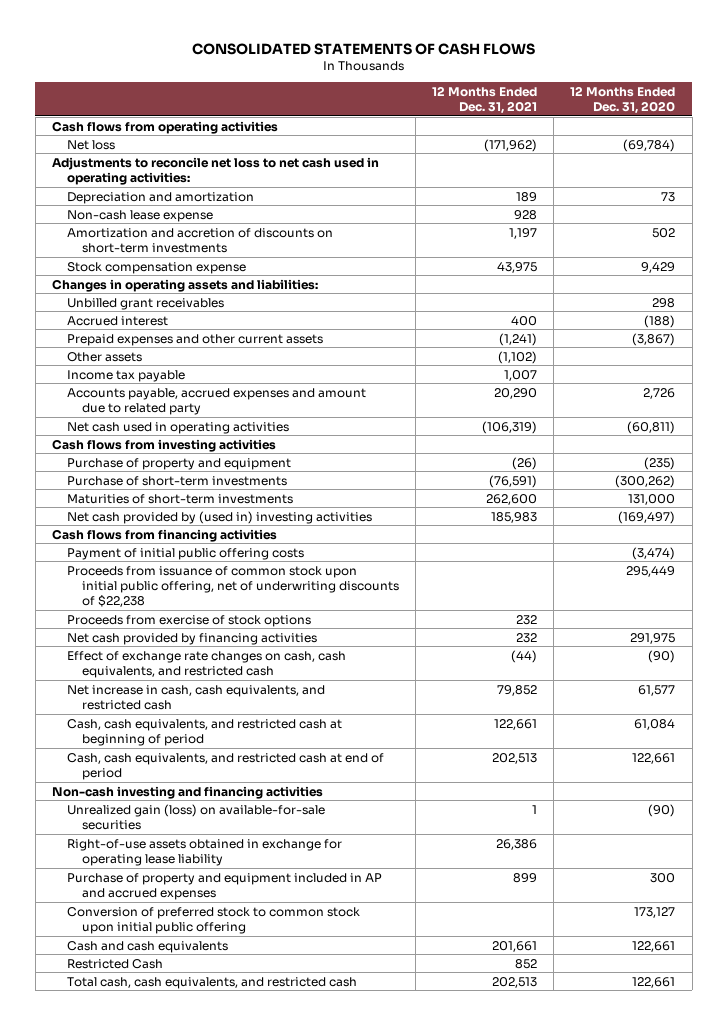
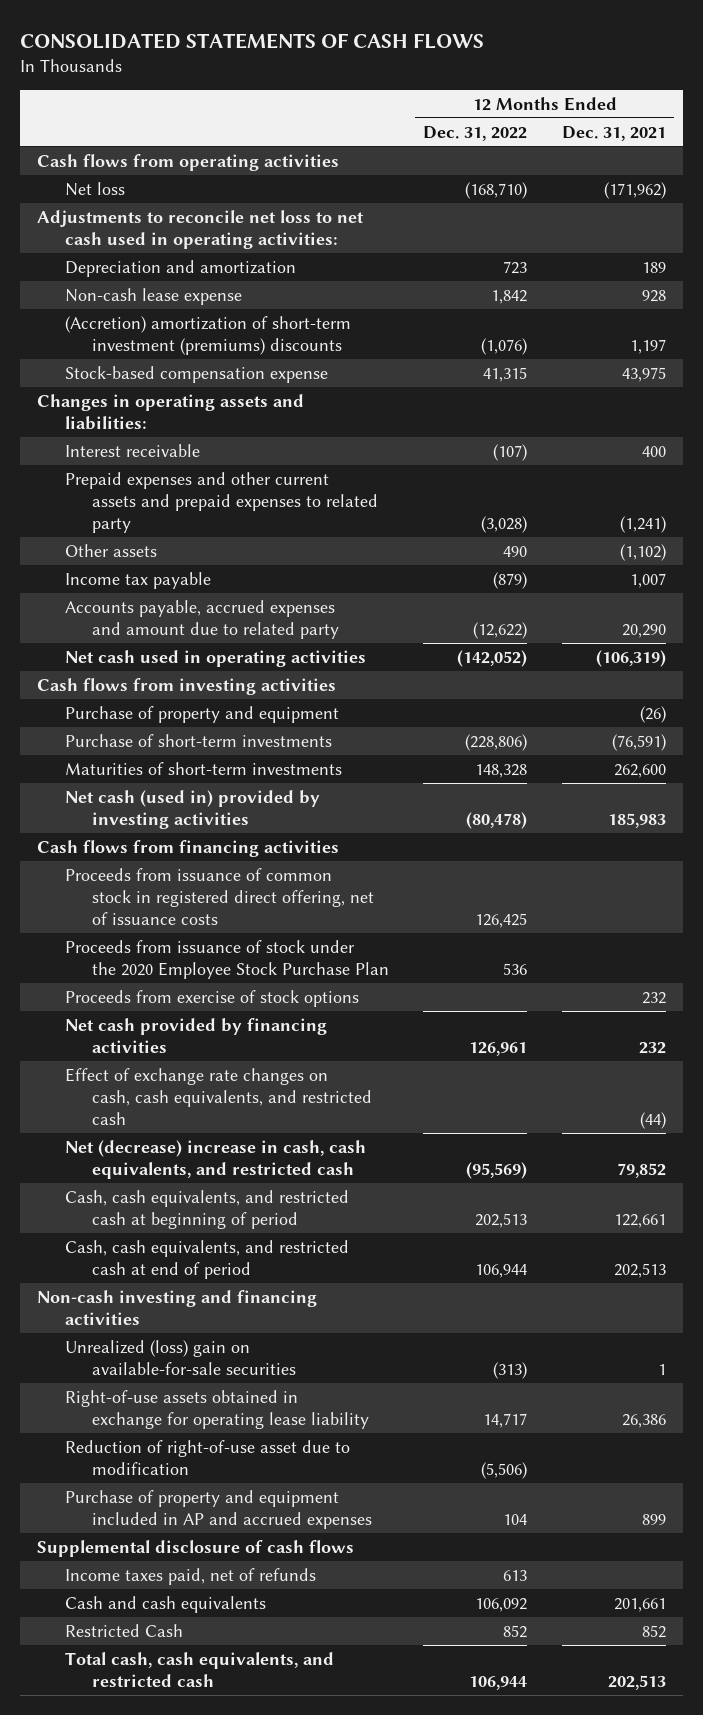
[570,85,676,114] 12 Months Ended Dec. 31, 2020 -> none
none -> [423,125,528,141] Dec. 31, 2022
[66,227,333,253] Amortization and accretion of discounts on short-term investments -> [64,315,351,355] (Accretion) amortization of short-term investment (premiums) discounts
[66,261,246,274] Stock compensation expense -> [64,365,328,383] Stock-based compensation expense
[66,297,224,310] Unbilled grant receivables -> none
[66,315,168,326] Accrued interest -> [64,443,200,457] Interest receivable
[66,333,323,346] Prepaid expenses and other current assets -> [64,471,378,533] Prepaid expenses and other current assets and prepaid expenses to related party
[66,510,372,524] Net cash provided by (used in) investing activities -> [64,789,320,829] Net cash (used in) provided by investing activities
[66,547,304,560] Payment of initial public offering costs -> none
[66,565,400,608] Proceeds from issuance of common stock upon initial public offering, net of underwriting discounts of $22,238 -> none
none -> [64,867,374,925] Proceeds from issuance of common stock in registered direct offering, net of issuance costs
none -> [64,939,389,979] Proceeds from issuance of stock under the 2020 Employee Stock Purchase Plan
[66,684,325,710] Net increase in cash, cash equivalents, and restricted cash -> [64,1139,366,1179] Net (decrease) increase in cash, cash equivalents, and restricted cash
[66,803,325,830] Unrealized gain (loss) on available-for-sale securities -> [64,1339,296,1375] Unrealized (loss) gain on available-for-sale securities
none -> [64,1439,350,1475] Reduction of right-of-use asset due to modification
[66,906,360,934] Conversion of preferred stock to common stock upon initial public offering -> none
none -> [37,1539,355,1557] Supplemental disclosure of cash flows
none -> [64,1567,316,1585] Income taxes paid, net of refunds

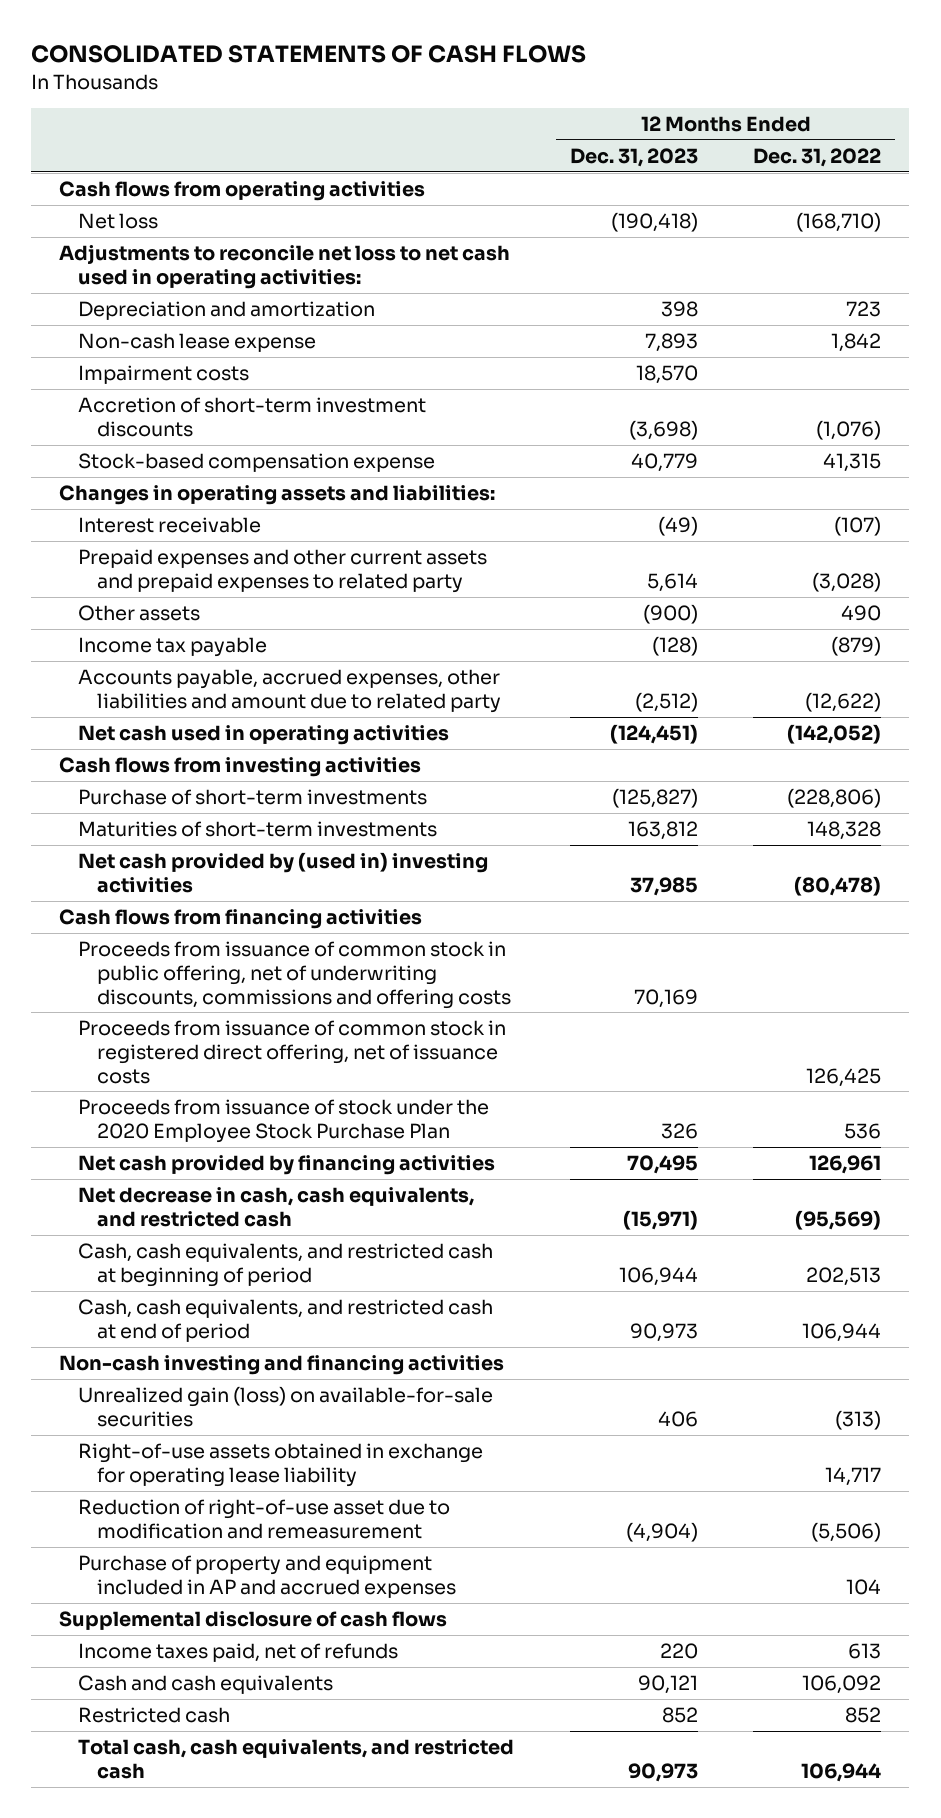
[561,125,666,141] Dec. 31, 2021 -> none
none -> [569,147,698,167] Dec. 31, 2023
none -> [78,364,250,384] Impairment costs
[64,315,351,355] (Accretion) amortization of short-term investment (premiums) discounts -> [78,396,427,437] Accretion of short-term investment discounts
[64,599,339,639] Accounts payable, accrued expenses and amount due to related party -> [78,668,501,713] Accounts payable, accrued expenses, other liabilities and amount due to related party
[64,705,339,723] Purchase of property and equipment -> none
[64,789,320,829] Net cash (used in) provided by investing activities -> [78,851,489,893] Net cash provided by (used in) investing activities
none -> [78,940,511,1009] Proceeds from issuance of common stock in public offering, net of underwriting discounts, commissions and offering costs
[64,989,359,1007] Proceeds from exercise of stock options -> none
[64,1067,372,1125] Effect of exchange rate changes on cash, cash equivalents, and restricted cash -> none
[64,1139,366,1179] Net (decrease) increase in cash, cash equivalents, and restricted cash -> [78,1186,475,1227] Net decrease in cash, cash equivalents, and restricted cash
[64,1339,296,1375] Unrealized (loss) gain on available-for-sale securities -> [78,1385,494,1427] Unrealized gain (loss) on available-for-sale securities
[64,1439,350,1475] Reduction of right-of-use asset due to modification -> [78,1498,451,1539] Reduction of right-of-use asset due to modification and remeasurement
[64,1623,183,1637] Restricted Cash -> [78,1706,231,1723] Restricted cash

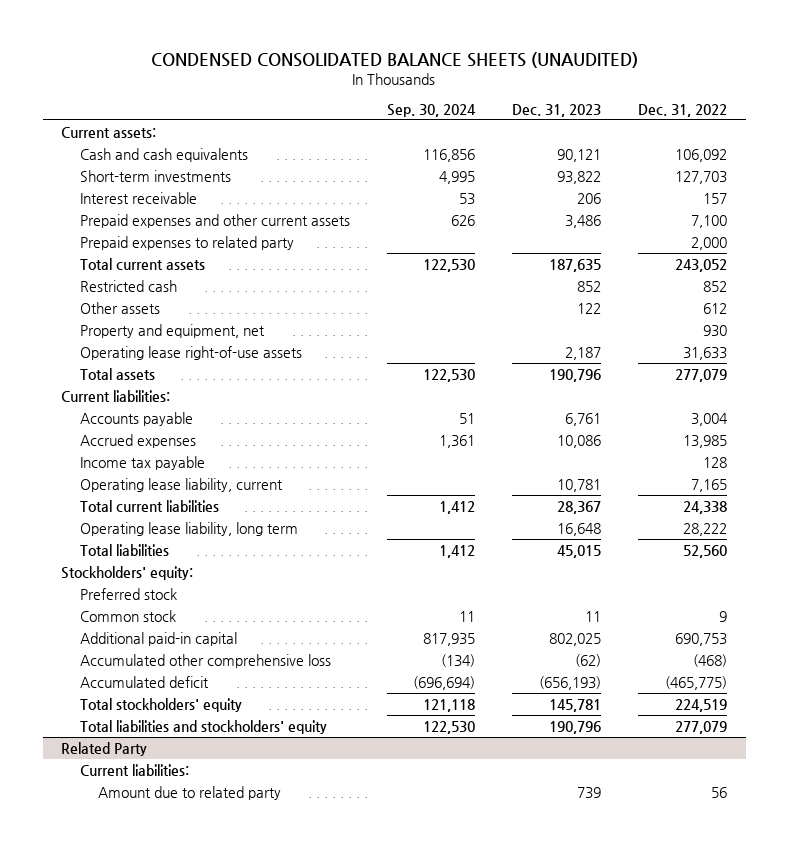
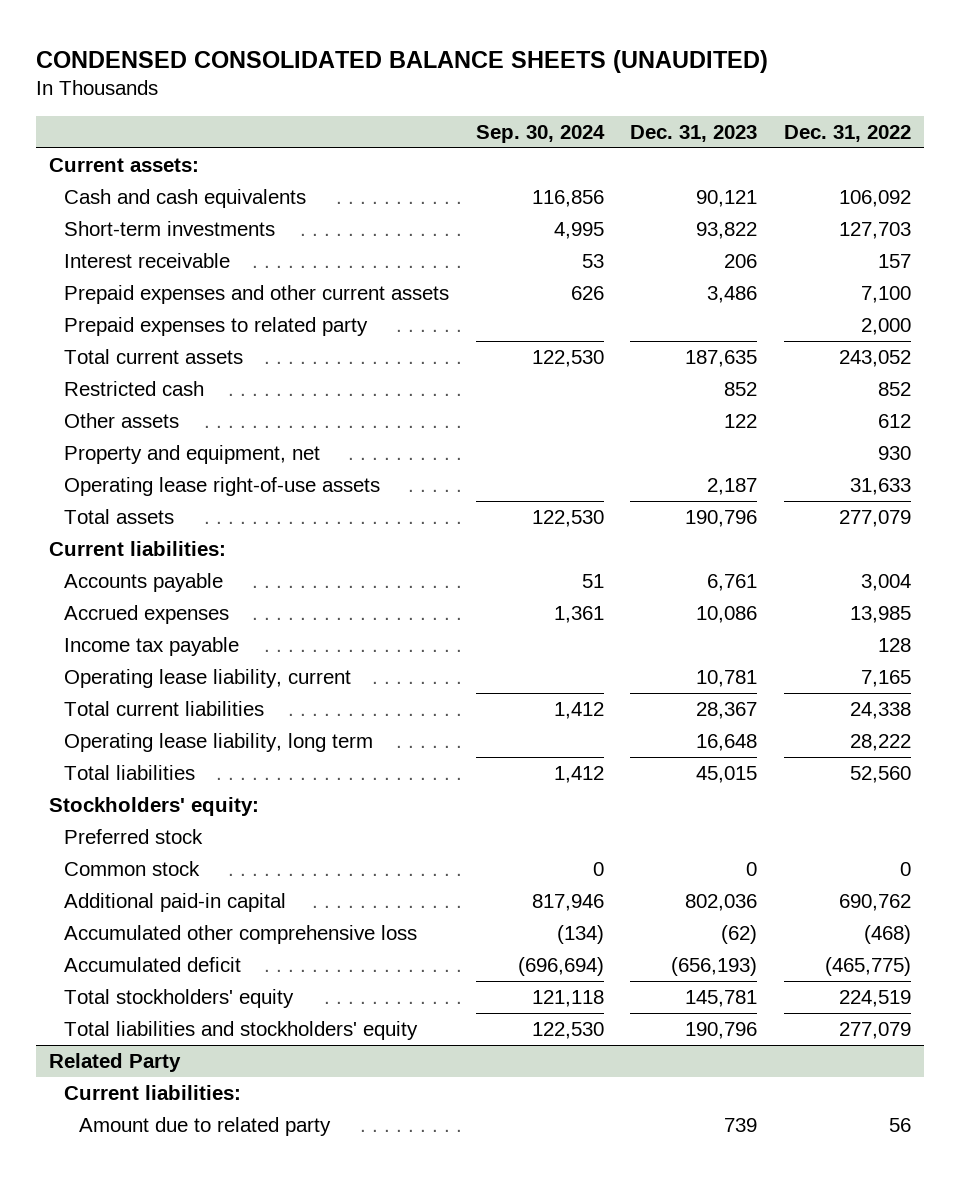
[458,610,475,622] 11 -> [592,861,604,876] 0
[584,610,601,622] 11 -> [746,861,758,876] 0
[719,610,728,622] 9 -> [900,861,912,876] 0
[422,632,475,646] 817,935 -> [531,893,604,911] 817,946
[548,632,601,646] 802,025 -> [685,893,758,911] 802,036
[675,632,728,646] 690,753 -> [839,893,912,911] 690,762

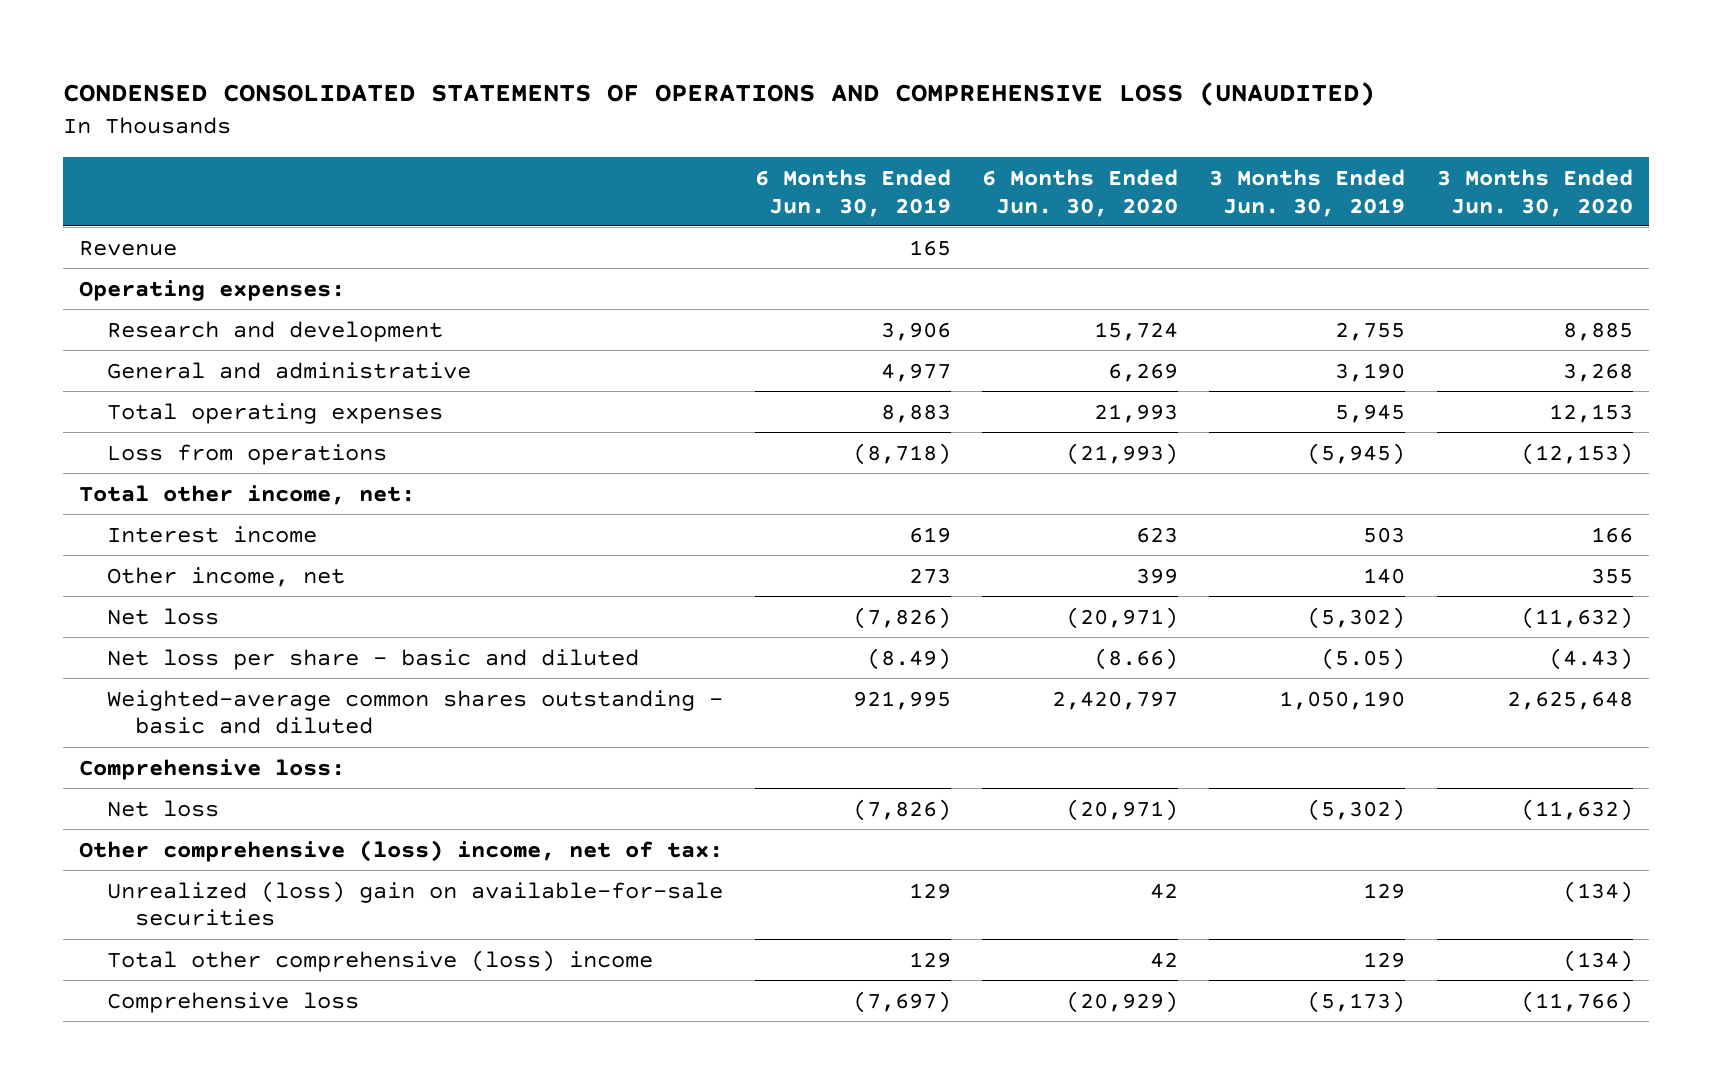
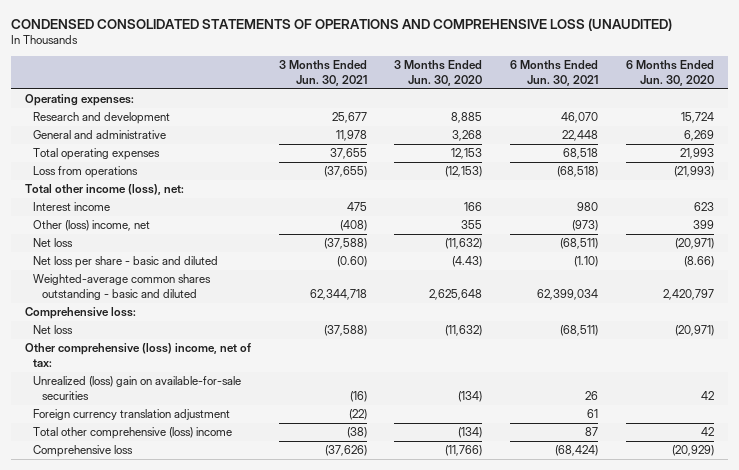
[754,168,951,217] 6 Months Ended Jun. 30, 2019 -> none
[1209,168,1406,217] 3 Months Ended Jun. 30, 2019 -> none
none -> [278,60,367,86] 3 Months Ended Jun. 30, 2021
none -> [510,60,599,86] 6 Months Ended Jun. 30, 2021
[79,240,178,256] Revenue -> none
[79,484,416,505] Total other income, net: -> [24,184,184,196] Total other income (loss), net:
[106,566,345,587] Other income, net -> [33,220,151,232] Other (loss) income, net
none -> [33,409,231,421] Foreign currency translation adjustment

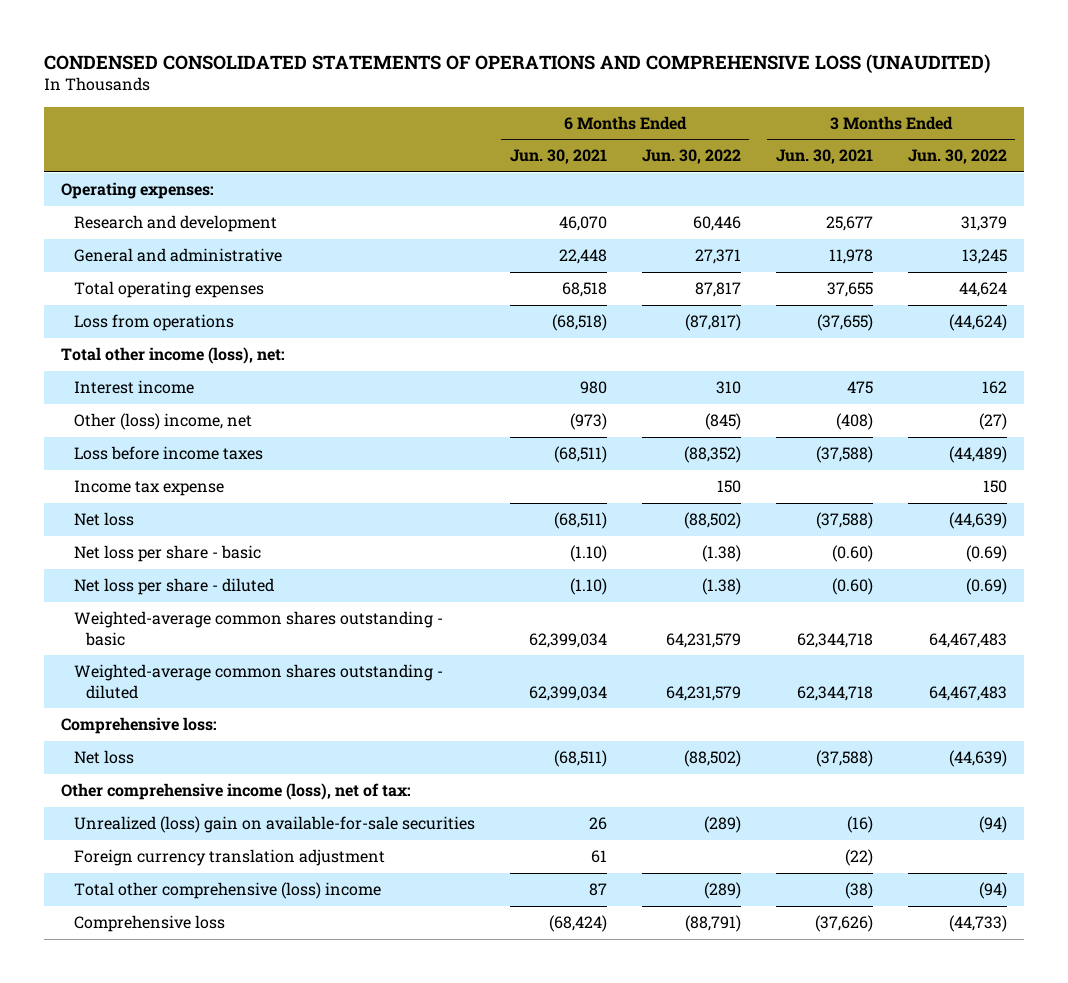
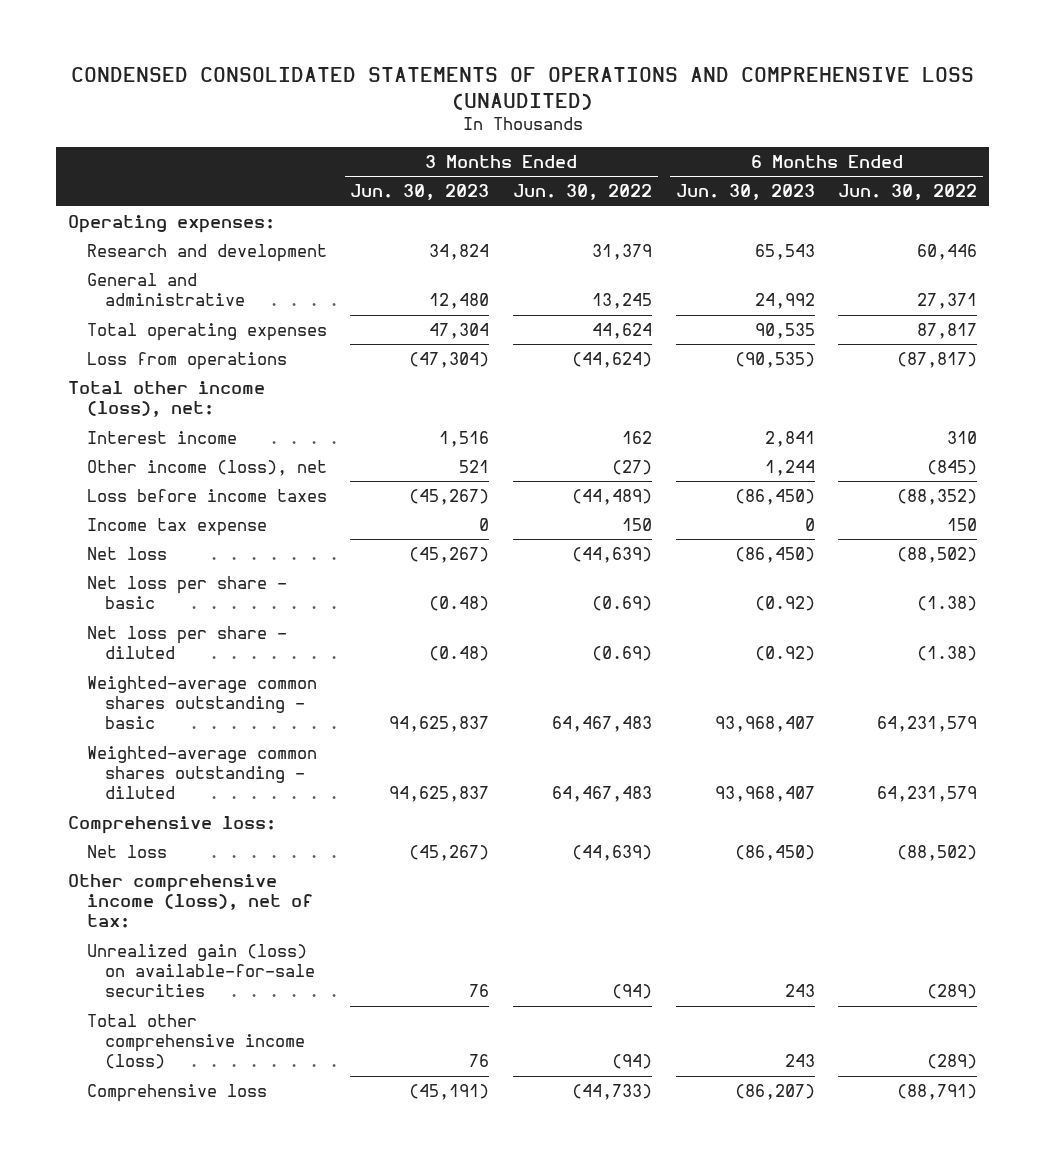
[509,149,607,165] Jun. 30, 2021 -> none
[775,149,873,165] Jun. 30, 2021 -> none
none -> [350,184,490,201] Jun. 30, 2023
none -> [675,184,815,201] Jun. 30, 2023
[73,413,252,431] Other (loss) income, net -> [86,460,327,477] Other income (loss), net
[73,849,385,867] Foreign currency translation adjustment -> none
[73,816,475,834] Unrealized (loss) gain on available-for-sale securities -> [86,944,316,998] Unrealized gain (loss) on available-for-sale securities
[73,882,381,900] Total other comprehensive (loss) income -> [86,1014,306,1070] Total other comprehensive income (loss)

